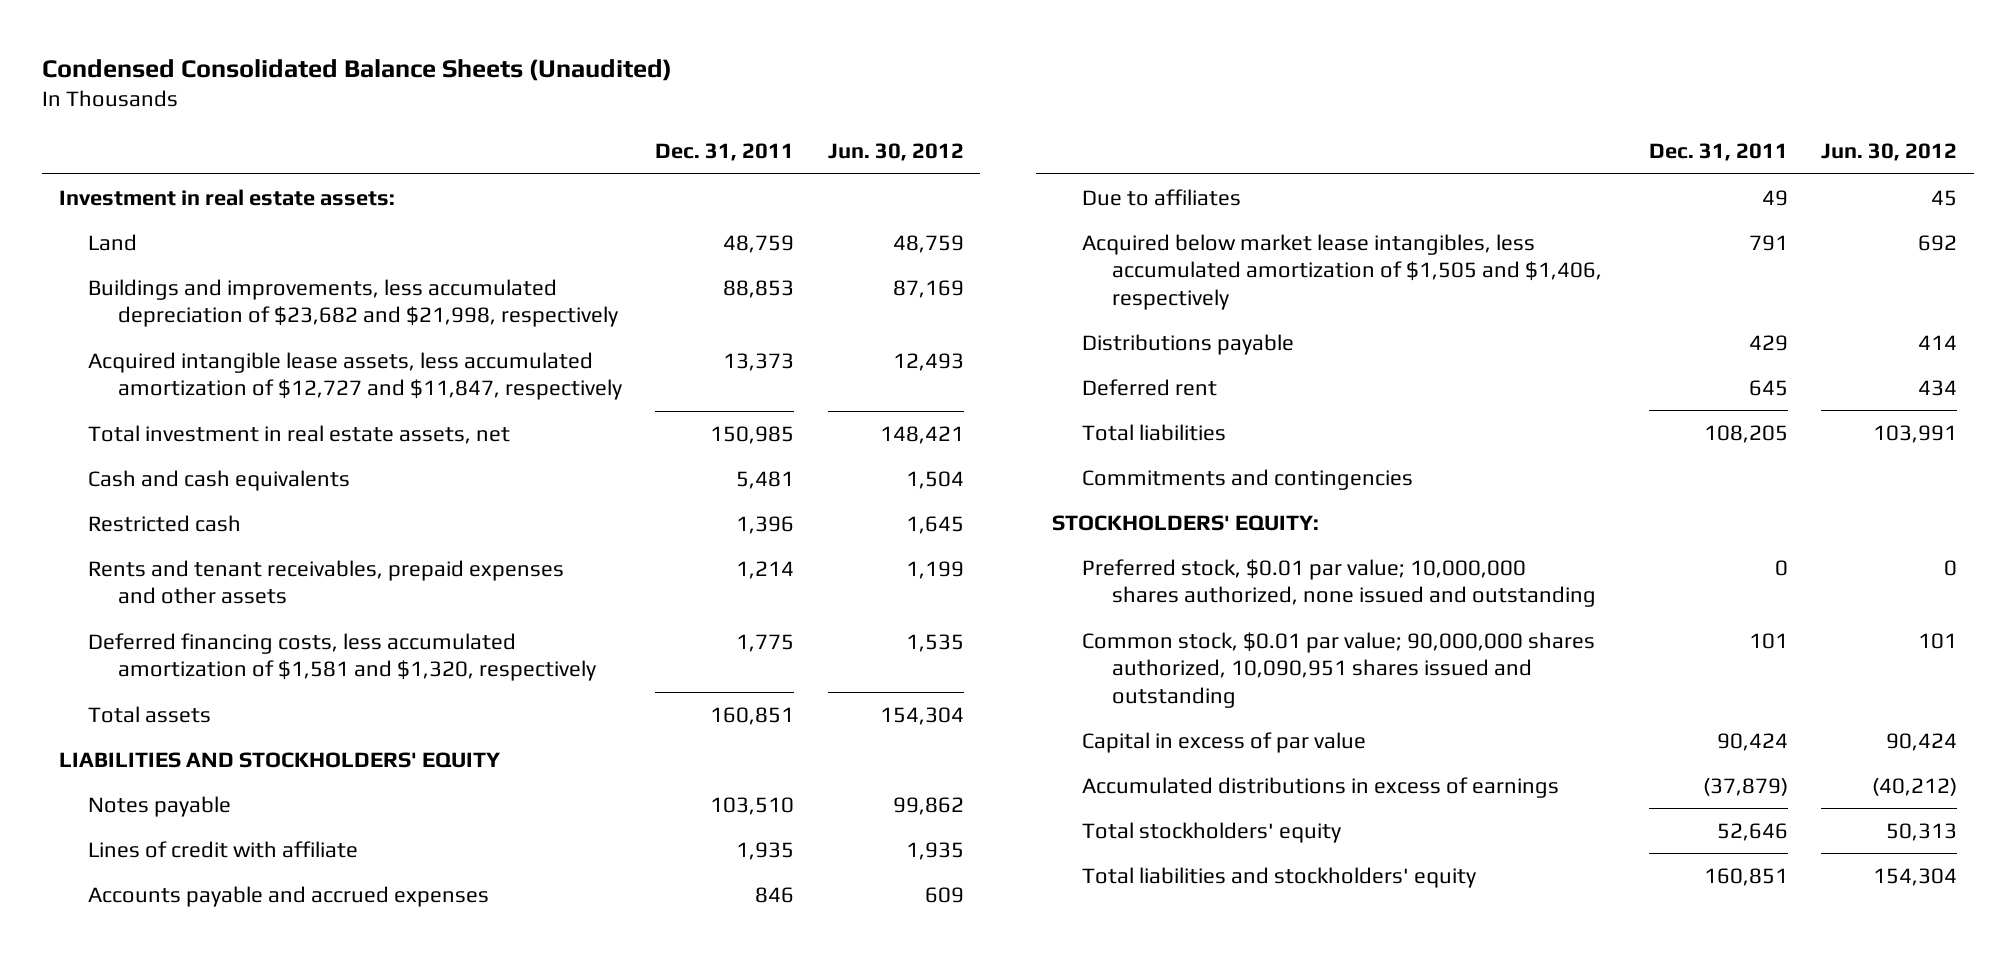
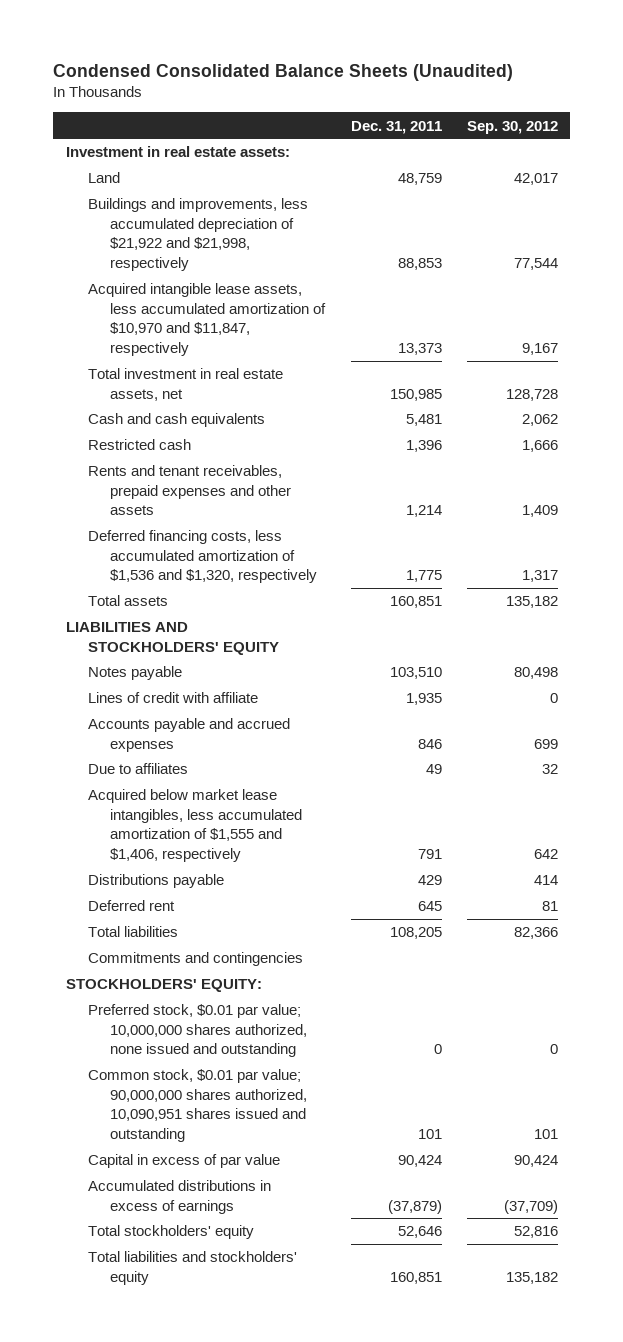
[827,143,964,162] Jun. 30, 2012 -> none
none -> [466,120,558,134] Sep. 30, 2012
[88,278,619,328] Buildings and improvements, less accumulated depreciation of $23,682 and $21,998, respectively -> [88,198,309,271] Buildings and improvements, less accumulated depreciation of $21,922 and $21,998, respectively
[88,351,623,401] Acquired intangible lease assets, less accumulated amortization of $12,727 and $11,847, respectively -> [88,283,327,356] Acquired intangible lease assets, less accumulated amortization of $10,970 and $11,847, respectively
[88,632,597,682] Deferred financing costs, less accumulated amortization of $1,581 and $1,320, respectively -> [88,530,318,584] Deferred financing costs, less accumulated amortization of $1,536 and $1,320, respectively
[1082,233,1602,311] Acquired below market lease intangibles, less accumulated amortization of $1,505 and $1,406, respectively -> [88,789,303,862] Acquired below market lease intangibles, less accumulated amortization of $1,555 and $1,406, respectively

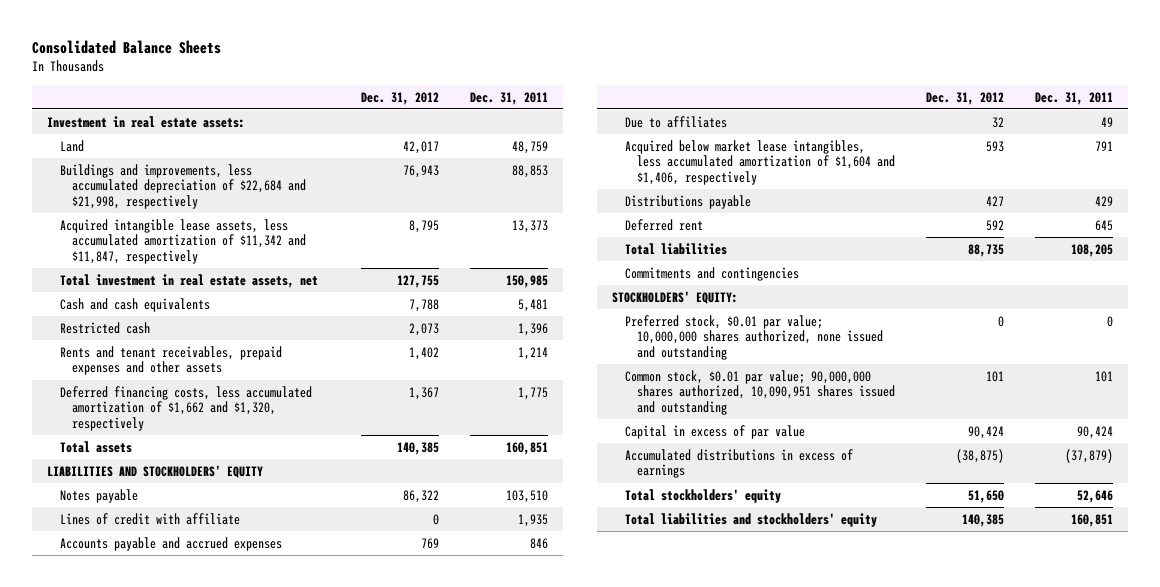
[53,63,514,81] Condensed Consolidated Balance Sheets (Unaudited) -> [32,40,222,55] Consolidated Balance Sheets
[466,120,558,134] Sep. 30, 2012 -> none
none -> [361,91,440,105] Dec. 31, 2012
[88,198,309,271] Buildings and improvements, less accumulated depreciation of $21,922 and $21,998, respectively -> [59,163,307,210] Buildings and improvements, less accumulated depreciation of $22,684 and $21,998, respectively
[88,283,327,356] Acquired intangible lease assets, less accumulated amortization of $10,970 and $11,847, respectively -> [59,218,307,265] Acquired intangible lease assets, less accumulated amortization of $11,342 and $11,847, respectively
[88,530,318,584] Deferred financing costs, less accumulated amortization of $1,536 and $1,320, respectively -> [59,385,312,432] Deferred financing costs, less accumulated amortization of $1,662 and $1,320, respectively
[88,789,303,862] Acquired below market lease intangibles, less accumulated amortization of $1,555 and $1,406, respectively -> [624,139,896,186] Acquired below market lease intangibles, less accumulated amortization of $1,604 and $1,406, respectively

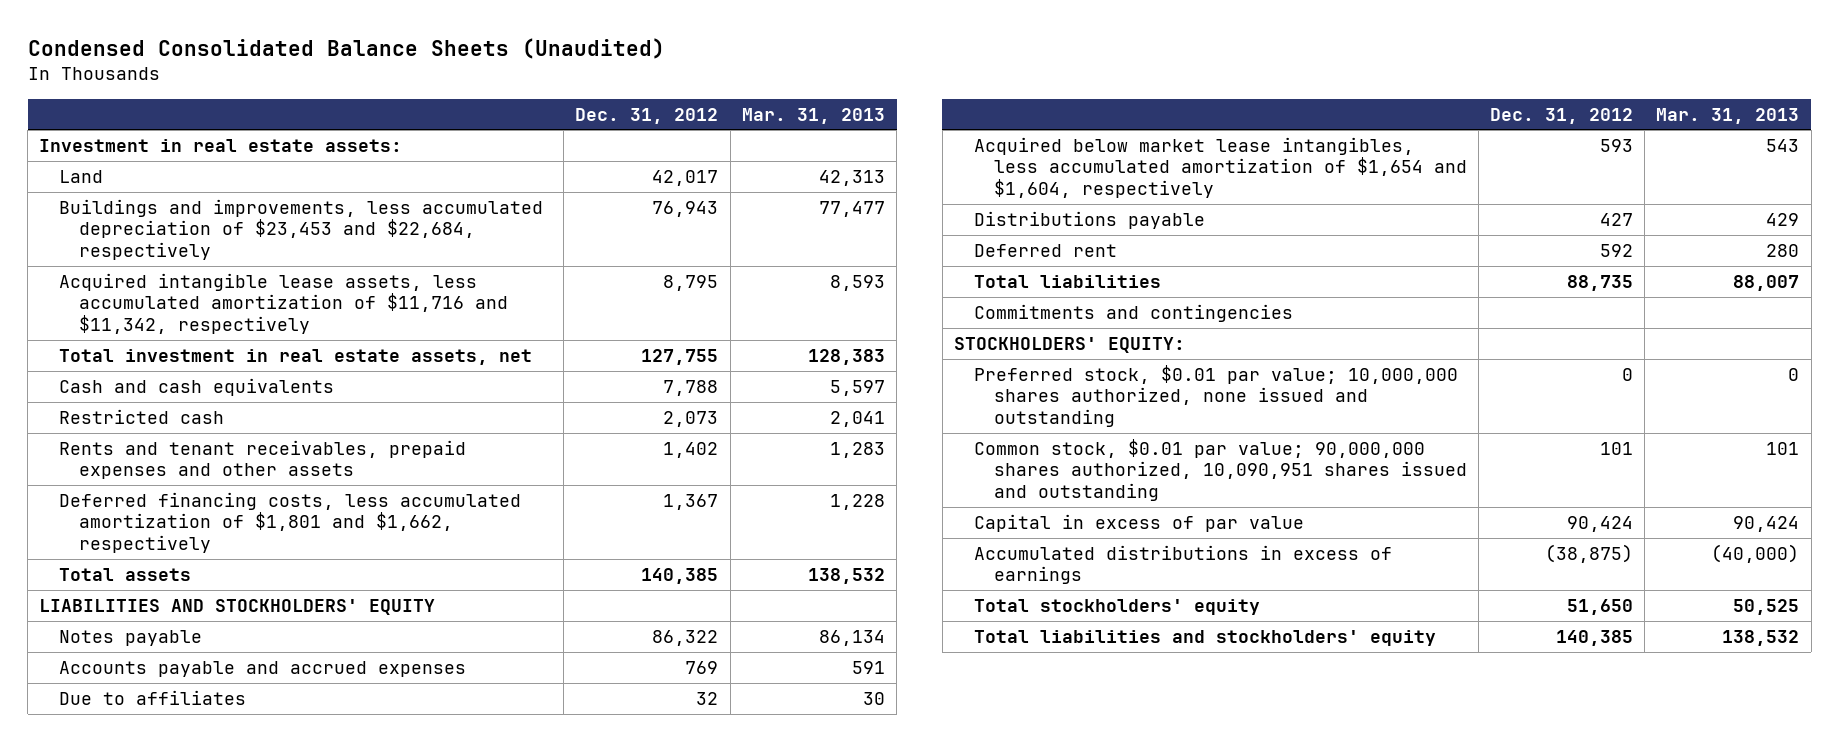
[32,40,222,55] Consolidated Balance Sheets -> [27,37,665,59] Condensed Consolidated Balance Sheets (Unaudited)
[469,91,548,105] Dec. 31, 2011 -> none
none -> [741,107,885,124] Mar. 31, 2013
[59,163,307,210] Buildings and improvements, less accumulated depreciation of $22,684 and $21,998, respectively -> [59,199,544,260] Buildings and improvements, less accumulated depreciation of $23,453 and $22,684, respectively
[59,218,307,265] Acquired intangible lease assets, less accumulated amortization of $11,342 and $11,847, respectively -> [59,273,509,334] Acquired intangible lease assets, less accumulated amortization of $11,716 and $11,342, respectively
[59,385,312,432] Deferred financing costs, less accumulated amortization of $1,662 and $1,320, respectively -> [59,492,522,553] Deferred financing costs, less accumulated amortization of $1,801 and $1,662, respectively
[59,512,240,525] Lines of credit with affiliate -> none
[624,139,896,186] Acquired below market lease intangibles, less accumulated amortization of $1,604 and $1,406, respectively -> [973,137,1467,198] Acquired below market lease intangibles, less accumulated amortization of $1,654 and $1,604, respectively

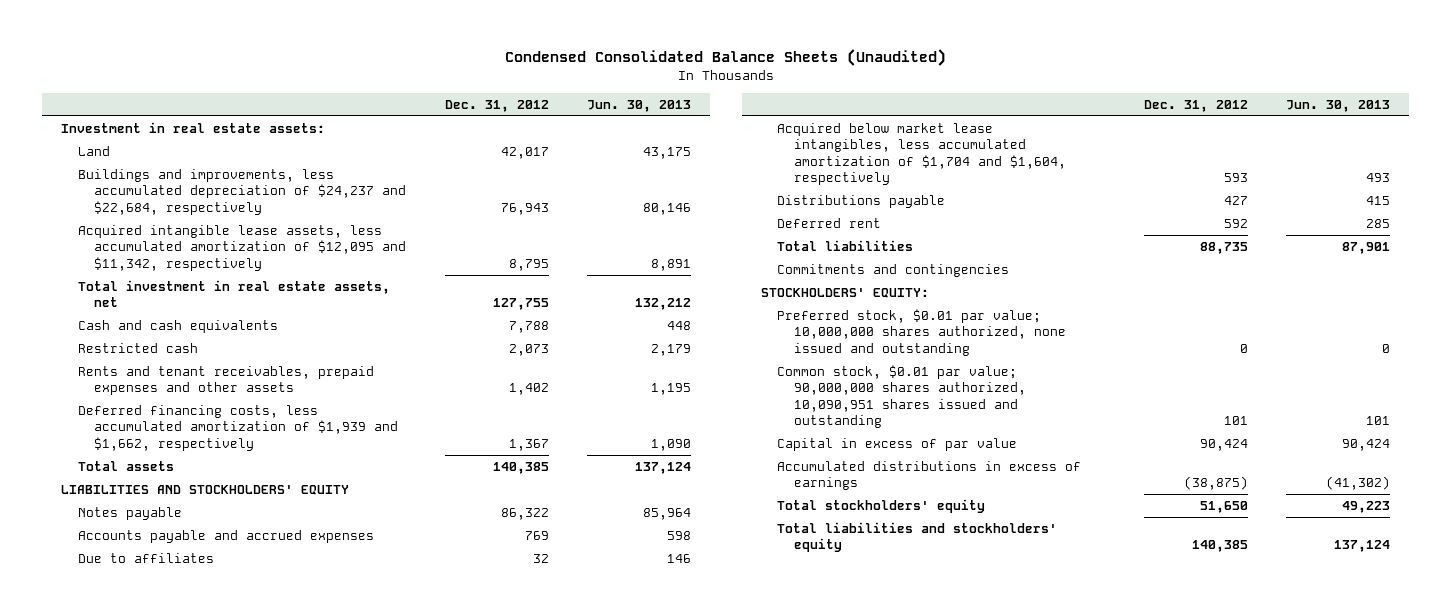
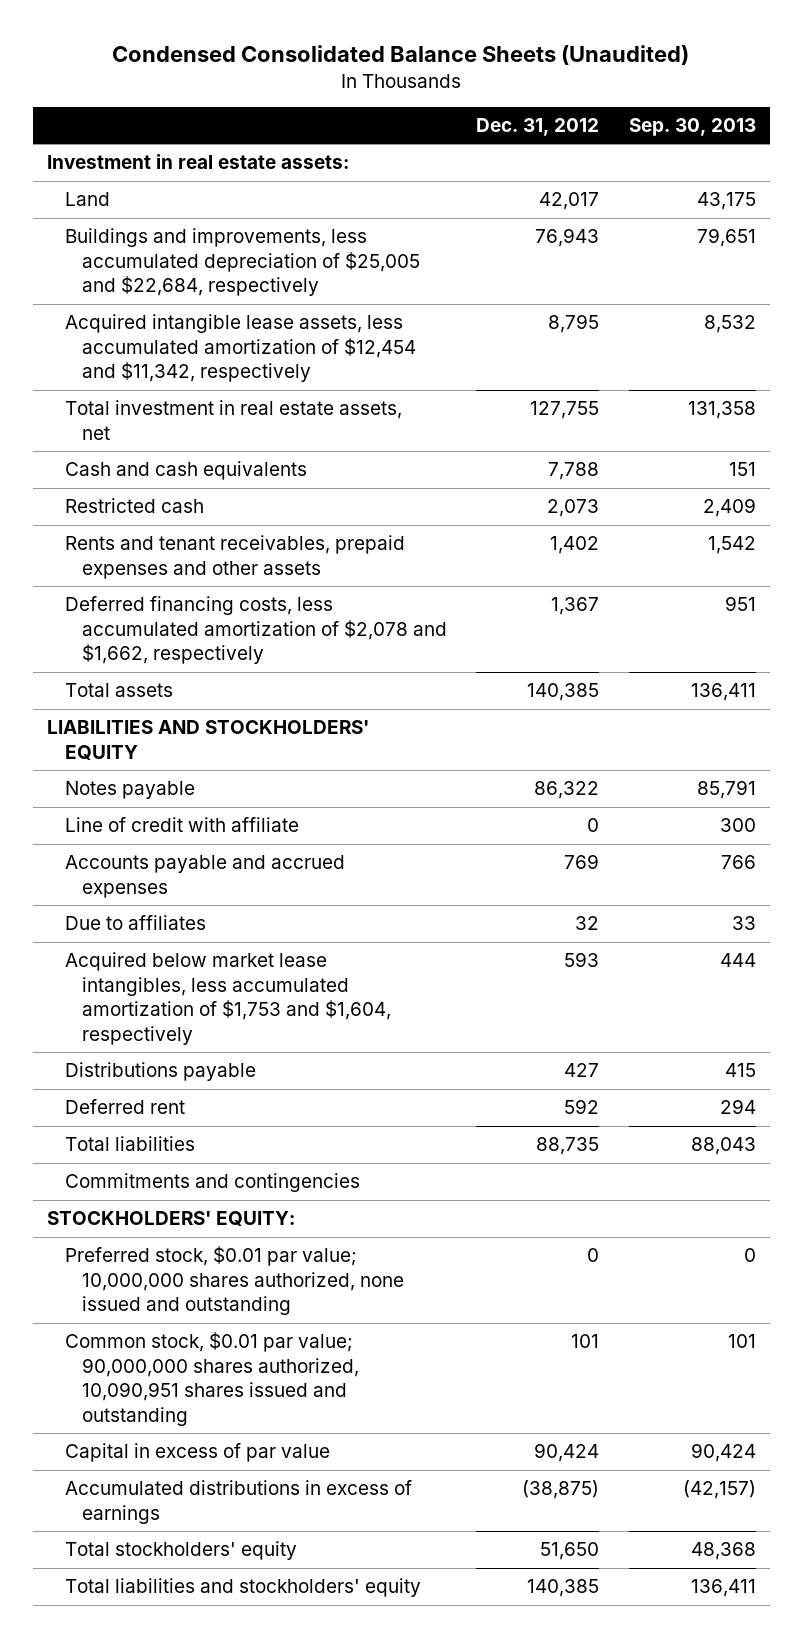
[586,99,691,112] Jun. 30, 2013 -> none
none -> [628,117,756,136] Sep. 30, 2013
[77,169,407,215] Buildings and improvements, less accumulated depreciation of $24,237 and $22,684, respectively -> [64,228,420,297] Buildings and improvements, less accumulated depreciation of $25,005 and $22,684, respectively
[77,225,407,271] Acquired intangible lease assets, less accumulated amortization of $12,095 and $11,342, respectively -> [64,314,416,383] Acquired intangible lease assets, less accumulated amortization of $12,454 and $11,342, respectively
[77,405,399,451] Deferred financing costs, less accumulated amortization of $1,939 and $1,662, respectively -> [64,596,447,665] Deferred financing costs, less accumulated amortization of $2,078 and $1,662, respectively
none -> [64,817,299,833] Line of credit with affiliate
[777,123,1066,186] Acquired below market lease intangibles, less accumulated amortization of $1,704 and $1,604, respectively -> [64,952,391,1046] Acquired below market lease intangibles, less accumulated amortization of $1,753 and $1,604, respectively

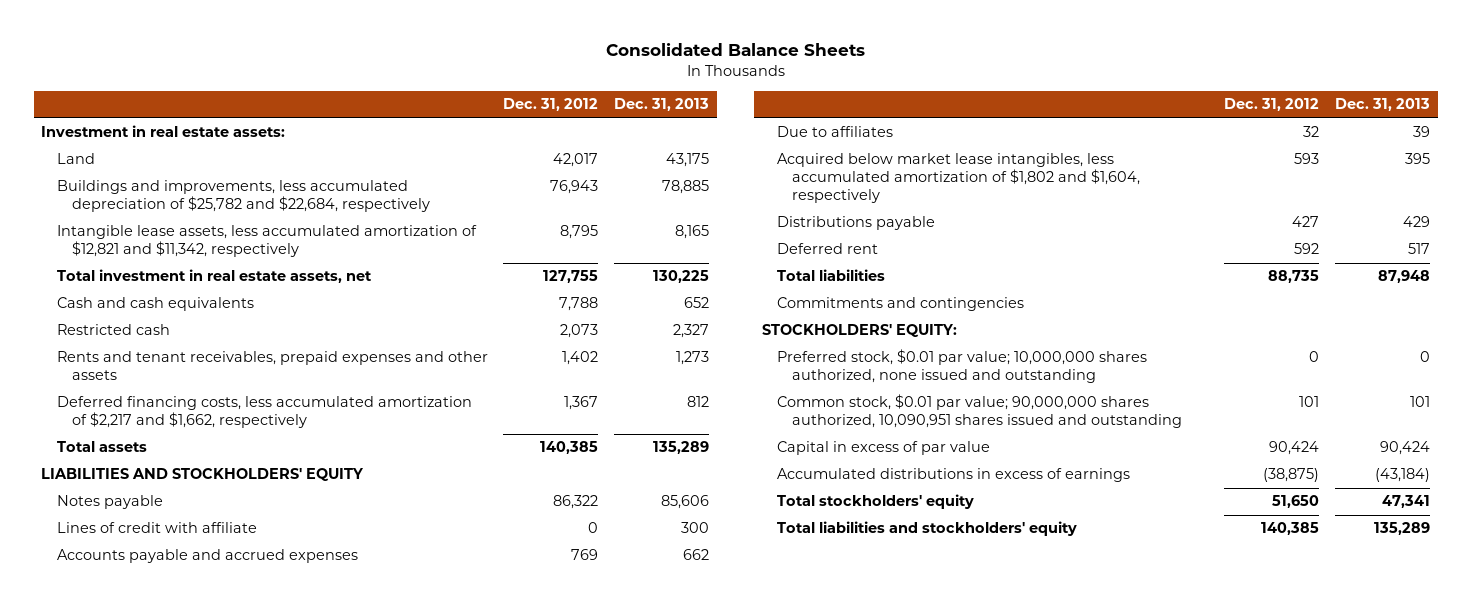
[112,45,690,66] Condensed Consolidated Balance Sheets (Unaudited) -> [605,43,865,57] Consolidated Balance Sheets
[628,117,756,136] Sep. 30, 2013 -> none
none -> [614,98,710,112] Dec. 31, 2013
[64,228,420,297] Buildings and improvements, less accumulated depreciation of $25,005 and $22,684, respectively -> [56,180,430,213] Buildings and improvements, less accumulated depreciation of $25,782 and $22,684, respectively
[64,314,416,383] Acquired intangible lease assets, less accumulated amortization of $12,454 and $11,342, respectively -> [56,225,477,258] Intangible lease assets, less accumulated amortization of $12,821 and $11,342, respectively
[64,596,447,665] Deferred financing costs, less accumulated amortization of $2,078 and $1,662, respectively -> [56,396,472,429] Deferred financing costs, less accumulated amortization of $2,217 and $1,662, respectively
[64,817,299,833] Line of credit with affiliate -> [56,522,257,534] Lines of credit with affiliate
[64,952,391,1046] Acquired below market lease intangibles, less accumulated amortization of $1,753 and $1,604, respectively -> [777,153,1141,204] Acquired below market lease intangibles, less accumulated amortization of $1,802 and $1,604, respectively

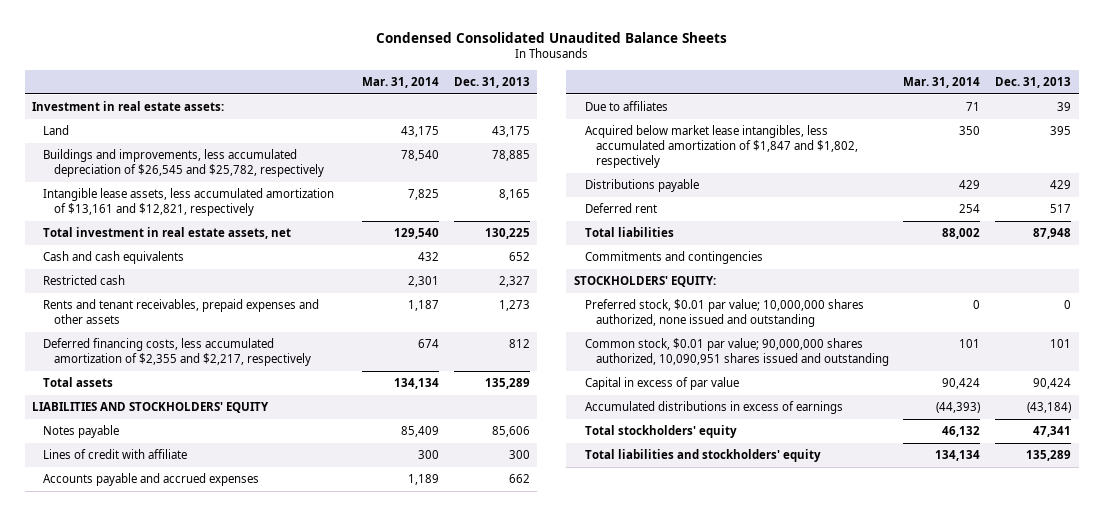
[605,43,865,57] Consolidated Balance Sheets -> [375,31,727,43] Condensed Consolidated Unaudited Balance Sheets
[503,98,599,112] Dec. 31, 2012 -> none
none -> [362,77,440,89] Mar. 31, 2014
[56,180,430,213] Buildings and improvements, less accumulated depreciation of $25,782 and $22,684, respectively -> [43,149,325,178] Buildings and improvements, less accumulated depreciation of $26,545 and $25,782, respectively
[56,225,477,258] Intangible lease assets, less accumulated amortization of $12,821 and $11,342, respectively -> [43,188,335,217] Intangible lease assets, less accumulated amortization of $13,161 and $12,821, respectively
[56,396,472,429] Deferred financing costs, less accumulated amortization of $2,217 and $1,662, respectively -> [43,338,312,367] Deferred financing costs, less accumulated amortization of $2,355 and $2,217, respectively
[777,153,1141,204] Acquired below market lease intangibles, less accumulated amortization of $1,802 and $1,604, respectively -> [584,125,858,169] Acquired below market lease intangibles, less accumulated amortization of $1,847 and $1,802, respectively

